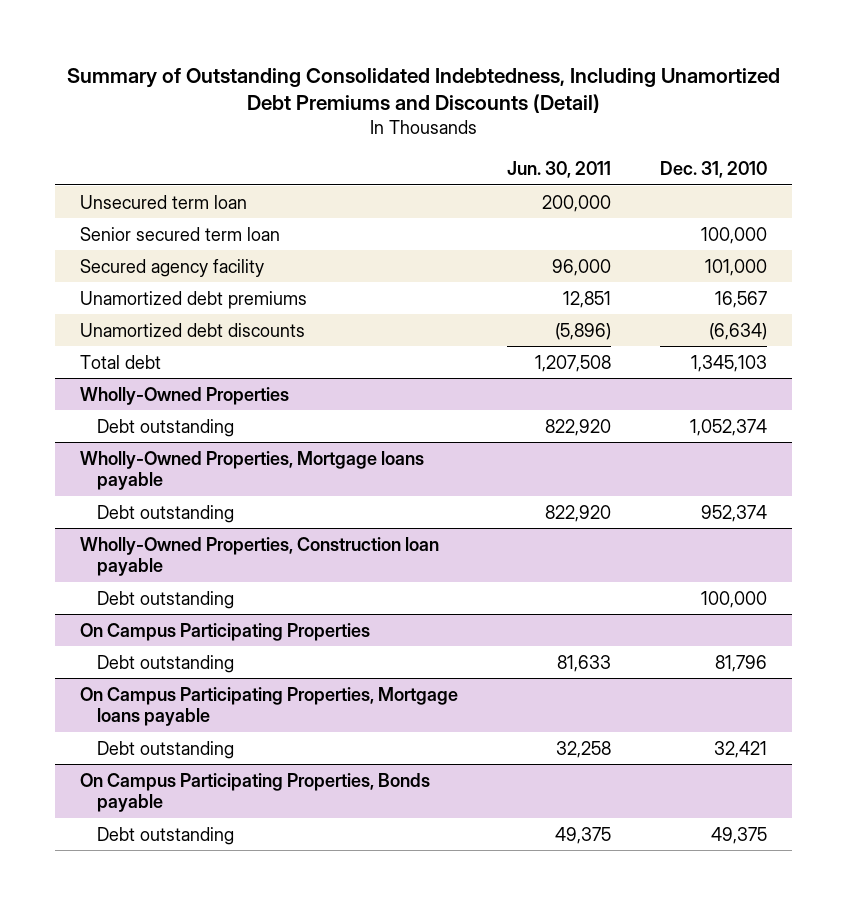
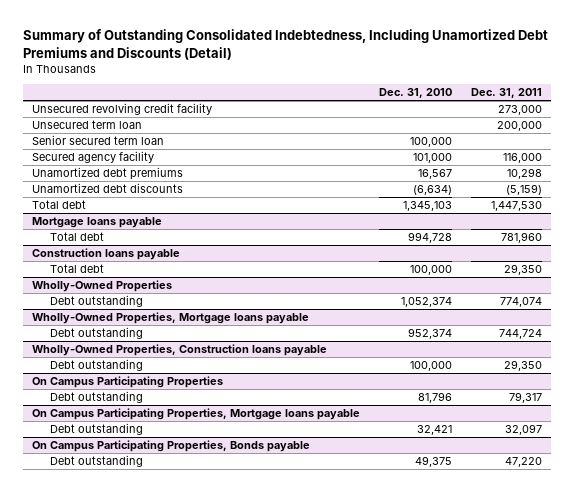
[507,161,612,179] Jun. 30, 2011 -> none
none -> [471,88,543,99] Dec. 31, 2011
none -> [32,103,213,116] Unsecured revolving credit facility
none -> [32,217,163,229] Mortgage loans payable
none -> [49,232,104,242] Total debt
none -> [32,248,181,261] Construction loans payable
none -> [49,264,104,274] Total debt
[79,536,439,577] Wholly-Owned Properties, Construction loan payable -> [32,344,328,357] Wholly-Owned Properties, Construction loans payable

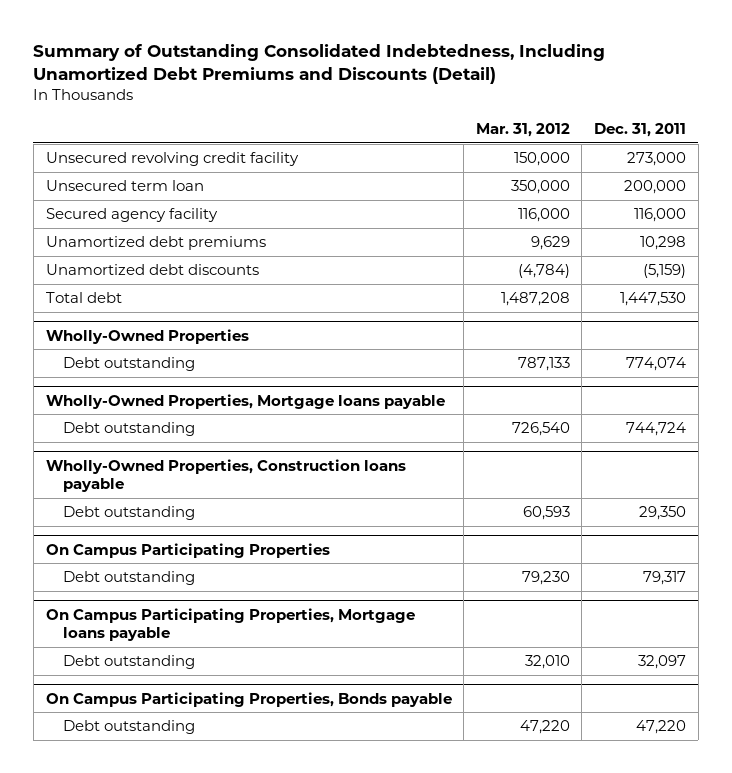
[379,88,453,99] Dec. 31, 2010 -> none
none -> [475,123,570,138] Mar. 31, 2012
[32,135,165,146] Senior secured term loan -> none
[32,217,163,229] Mortgage loans payable -> none
[49,232,104,242] Total debt -> none
[32,248,181,261] Construction loans payable -> none
[49,264,104,274] Total debt -> none

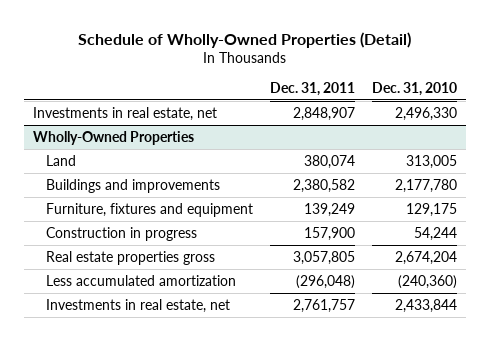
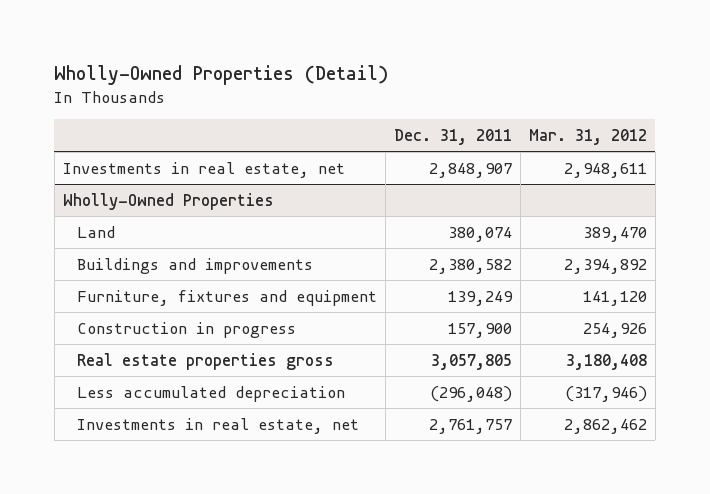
[77,31,411,48] Schedule of Wholly-Owned Properties (Detail) -> [54,65,389,86] Wholly-Owned Properties (Detail)
[371,81,457,96] Dec. 31, 2010 -> none
none -> [528,129,647,146] Mar. 31, 2012
[45,274,236,286] Less accumulated amortization -> [76,385,345,402] Less accumulated depreciation

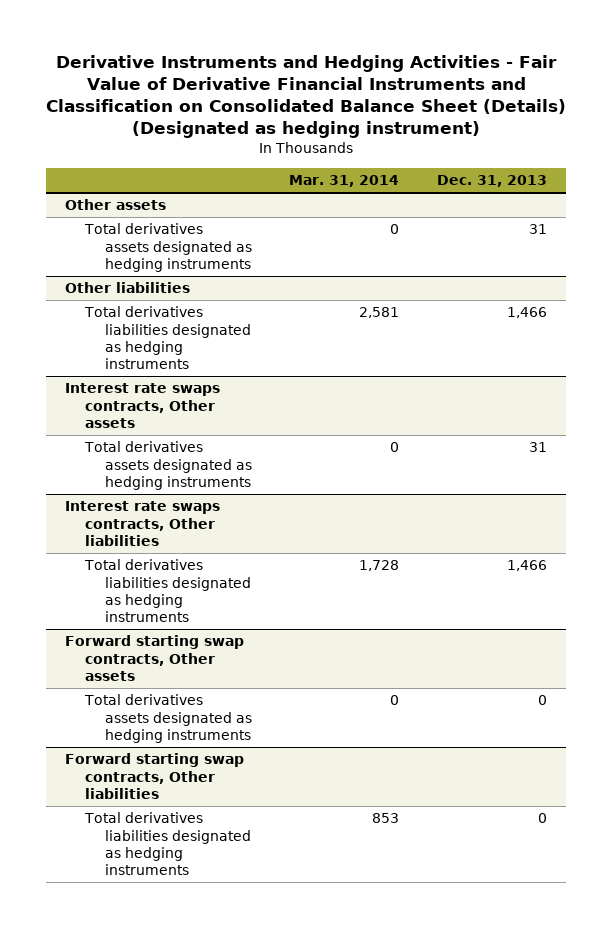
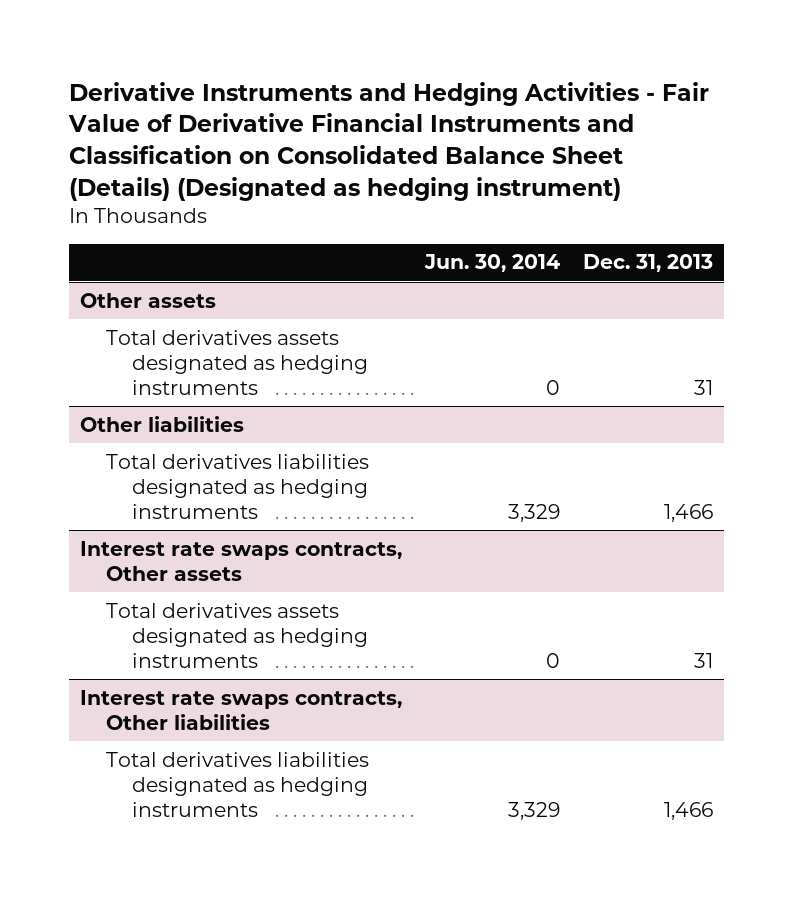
[289,175,400,188] Mar. 31, 2014 -> none
none -> [424,254,561,273] Jun. 30, 2014
[64,635,244,681] Forward starting swap contracts, Other assets -> none
[83,694,252,743] Total derivatives assets designated as hedging instruments -> none
[64,753,244,799] Forward starting swap contracts, Other liabilities -> none
[83,812,251,876] Total derivatives liabilities designated as hedging instruments -> none

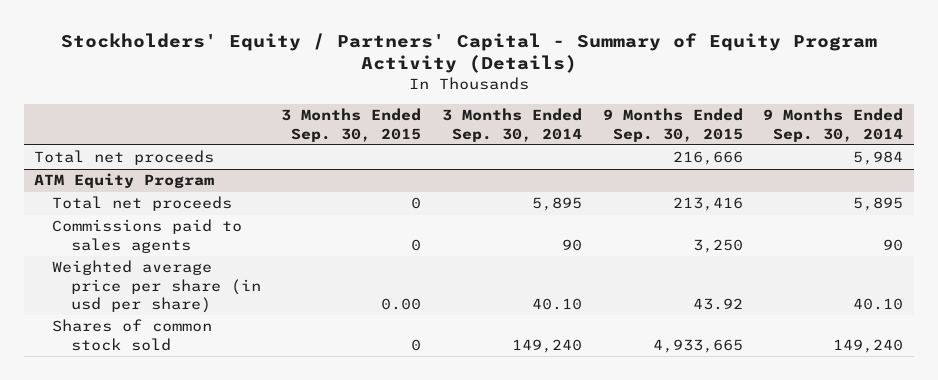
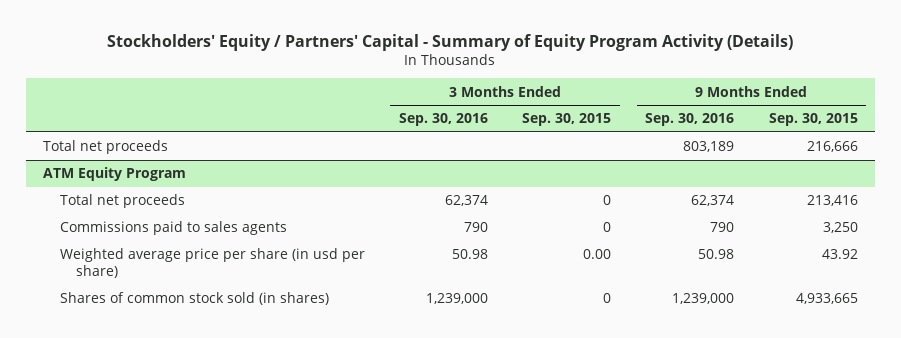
[442,108,583,142] 3 Months Ended Sep. 30, 2014 -> none
[763,108,904,142] 9 Months Ended Sep. 30, 2014 -> none
none -> [399,113,489,127] Sep. 30, 2016
none -> [645,113,735,127] Sep. 30, 2016
[52,319,213,351] Shares of common stock sold -> [59,292,329,306] Shares of common stock sold (in shares)

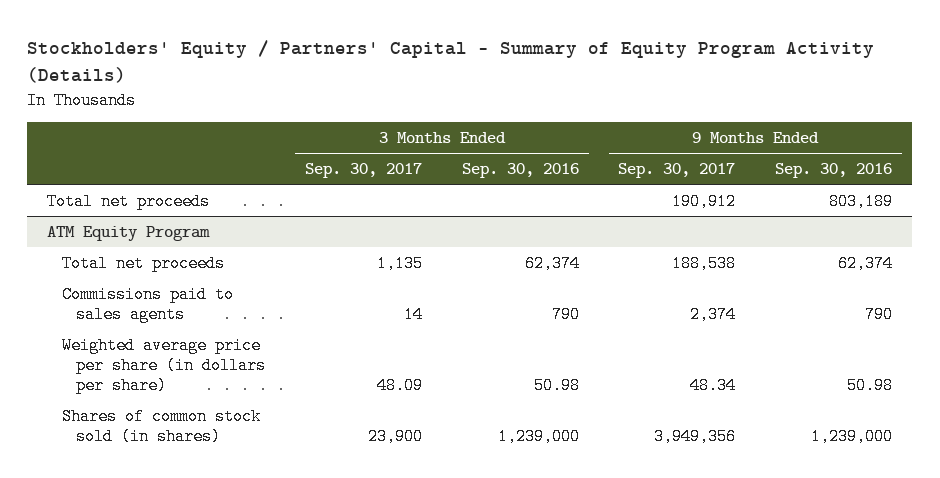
[522,113,612,127] Sep. 30, 2015 -> none
[768,113,858,127] Sep. 30, 2015 -> none
none -> [304,162,422,178] Sep. 30, 2017
none -> [618,162,736,178] Sep. 30, 2017
[59,248,365,279] Weighted average price per share (in usd per share) -> [61,336,267,395] Weighted average price per share (in dollars per share)

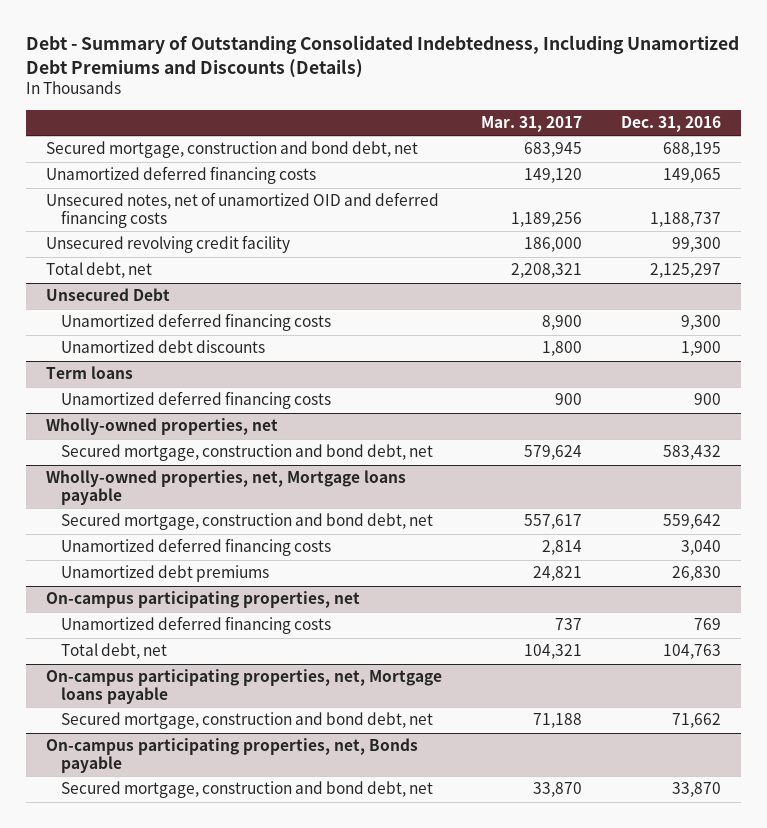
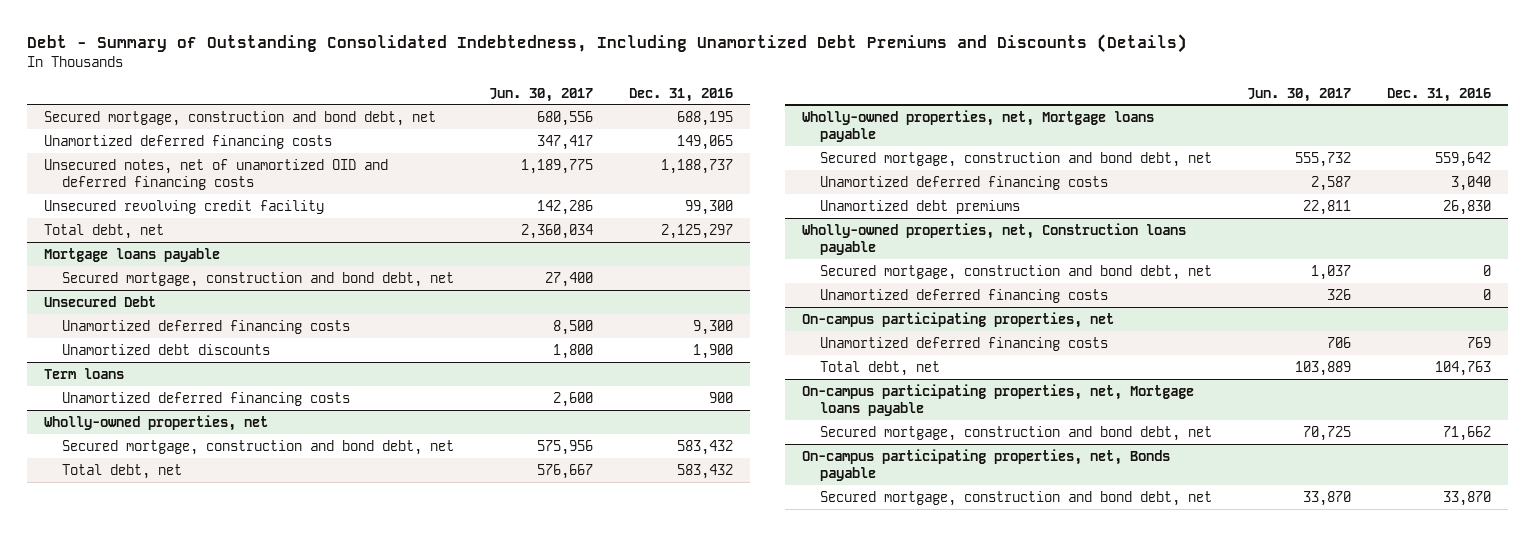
[480,116,582,133] Mar. 31, 2017 -> none
none -> [489,87,594,102] Jun. 30, 2017
none -> [44,247,221,262] Mortgage loans payable
none -> [62,271,455,287] Secured mortgage, construction and bond debt, net
none -> [62,463,183,479] Total debt, net
none -> [802,222,1187,256] Wholly-owned properties, net, Construction loans payable
none -> [820,264,1213,280] Secured mortgage, construction and bond debt, net
none -> [820,288,1109,303] Unamortized deferred financing costs

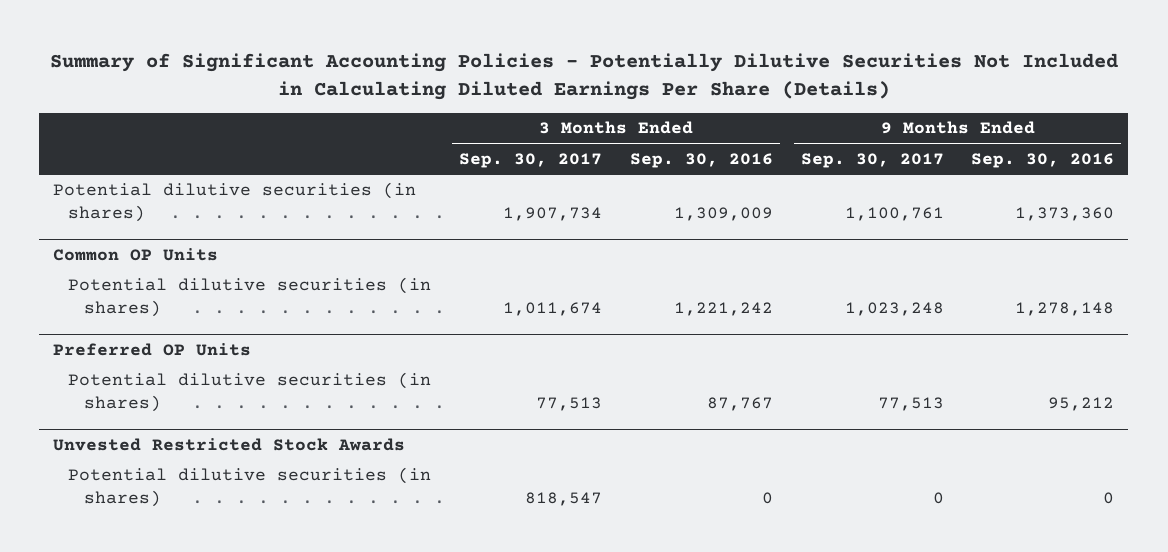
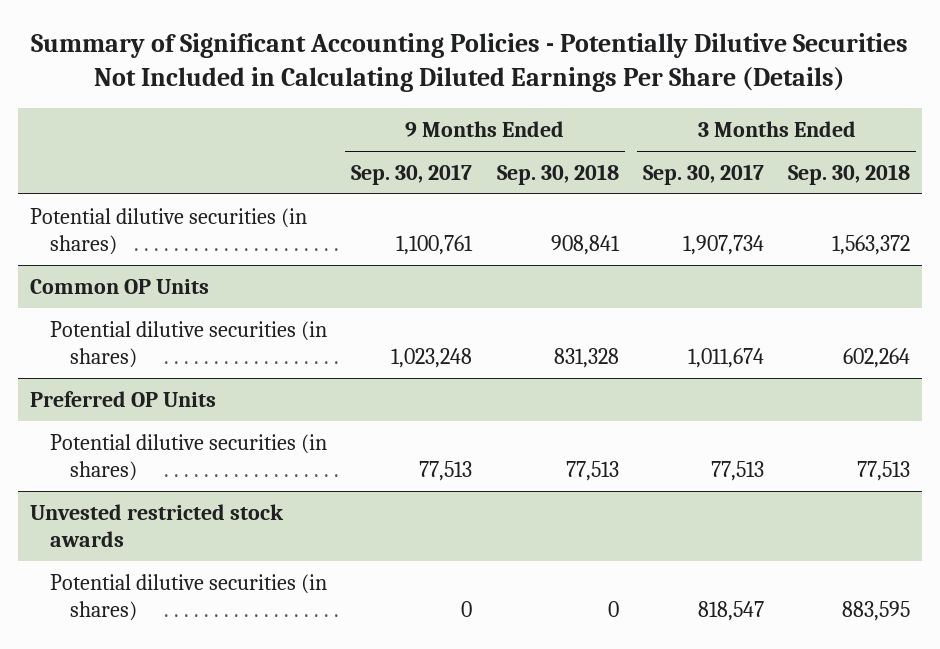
[629,153,773,169] Sep. 30, 2016 -> none
[971,153,1115,169] Sep. 30, 2016 -> none
none -> [496,163,619,185] Sep. 30, 2018
none -> [788,163,911,185] Sep. 30, 2018
[53,437,406,451] Unvested Restricted Stock Awards -> [29,503,284,548] Unvested restricted stock awards

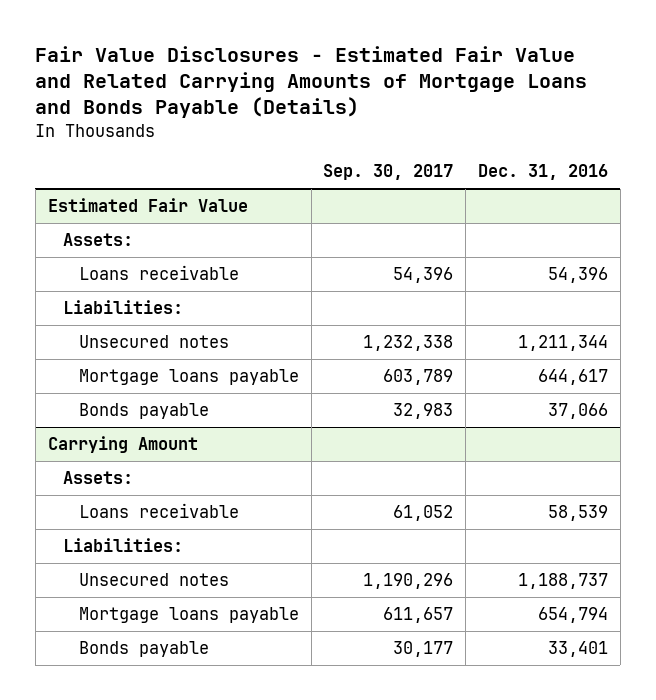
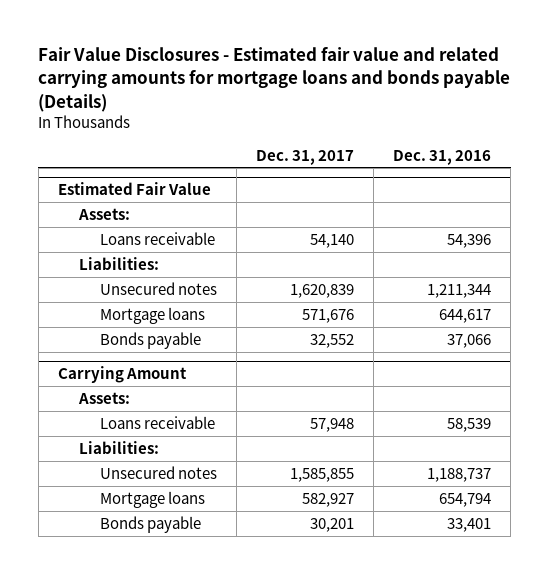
[35,45,588,119] Fair Value Disclosures - Estimated Fair Value and Related Carrying Amounts of Mortgage Loans and Bonds Payable (Details) -> [38,47,511,112] Fair Value Disclosures - Estimated fair value and related carrying amounts for mortgage loans and bonds payable (Details)
[323,164,454,181] Sep. 30, 2017 -> none
none -> [256,149,355,165] Dec. 31, 2017
[78,369,299,386] Mortgage loans payable -> [100,306,206,324] Mortgage loans
[78,607,299,624] Mortgage loans payable -> [100,490,206,508] Mortgage loans

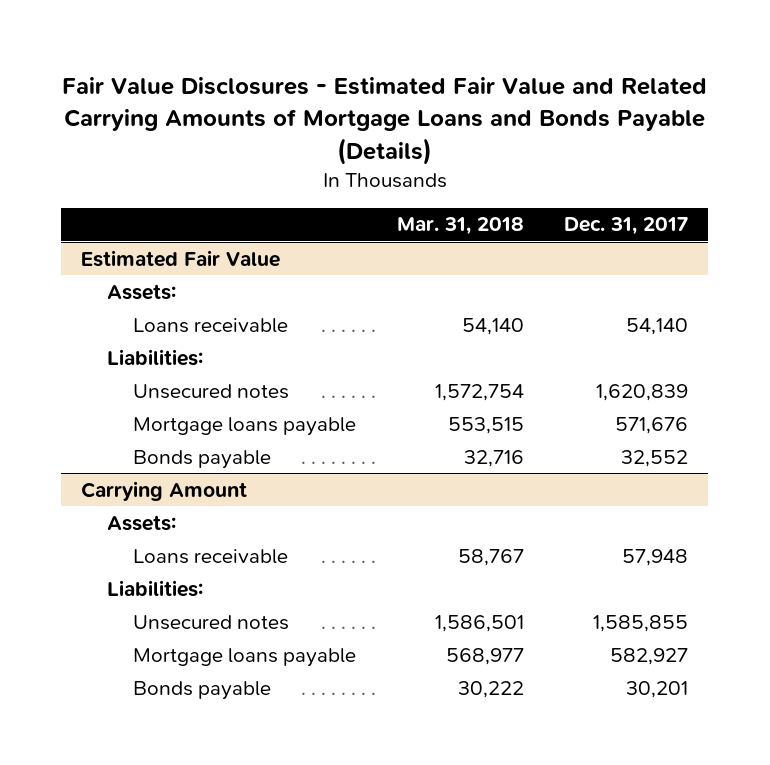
[38,47,511,112] Fair Value Disclosures - Estimated fair value and related carrying amounts for mortgage loans and bonds payable (Details) -> [61,76,707,165] Fair Value Disclosures - Estimated Fair Value and Related Carrying Amounts of Mortgage Loans and Bonds Payable (Details)
[393,149,492,165] Dec. 31, 2016 -> none
none -> [396,217,524,236] Mar. 31, 2018
[100,306,206,324] Mortgage loans -> [133,416,357,436] Mortgage loans payable
[100,490,206,508] Mortgage loans -> [133,647,357,667] Mortgage loans payable

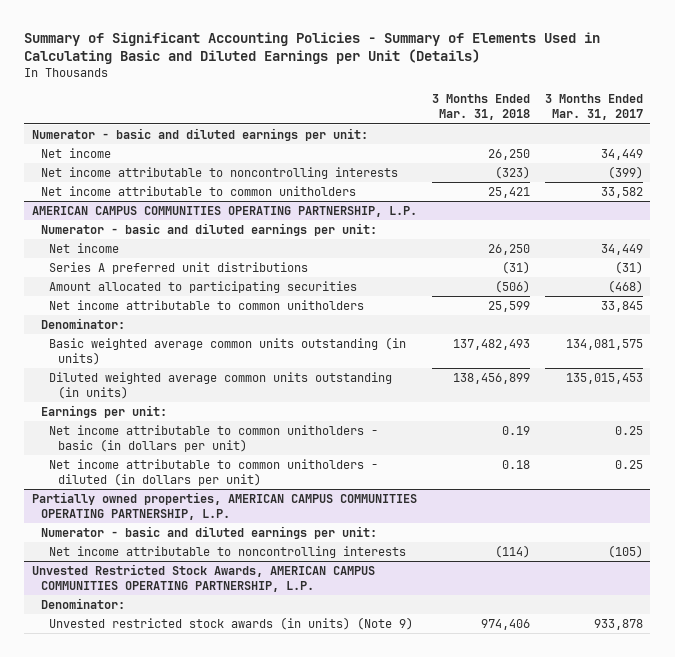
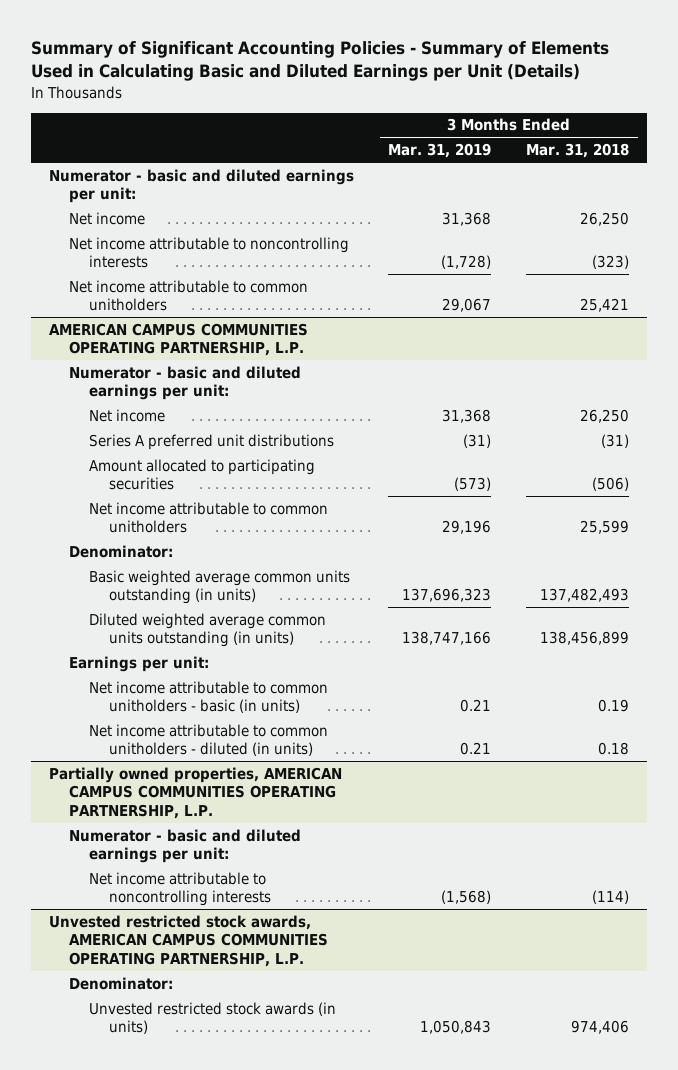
[544,94,643,121] 3 Months Ended Mar. 31, 2017 -> none
none -> [388,143,492,159] Mar. 31, 2019
[49,425,379,452] Net income attributable to common unitholders - basic (in dollars per unit) -> [88,680,328,714] Net income attributable to common unitholders - basic (in units)
[49,459,379,486] Net income attributable to common unitholders - diluted (in dollars per unit) -> [88,723,328,757] Net income attributable to common unitholders - diluted (in units)
[31,564,375,592] Unvested Restricted Stock Awards, AMERICAN CAMPUS COMMUNITIES OPERATING PARTNERSHIP, L.P. -> [48,914,328,967] Unvested restricted stock awards, AMERICAN CAMPUS COMMUNITIES OPERATING PARTNERSHIP, L.P.
[49,617,414,631] Unvested restricted stock awards (in units) (Note 9) -> [88,1001,336,1035] Unvested restricted stock awards (in units)

